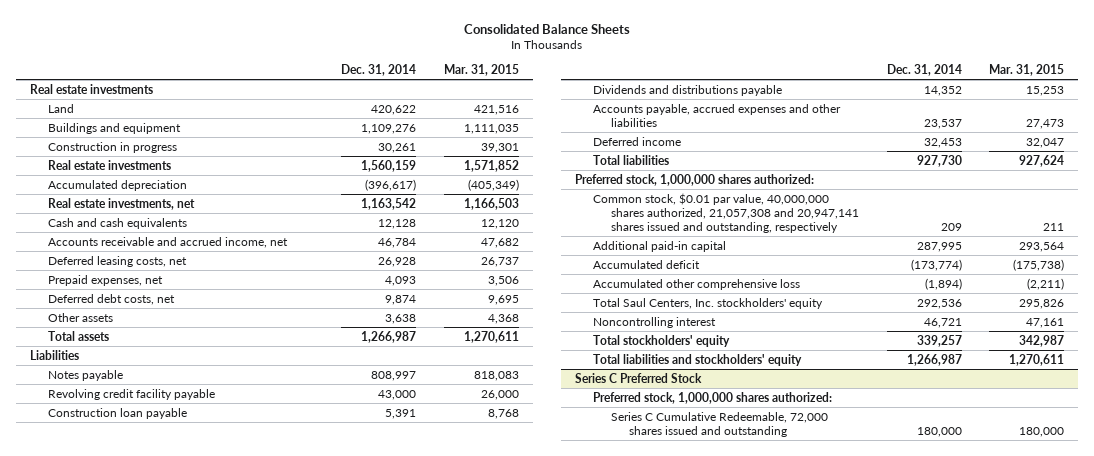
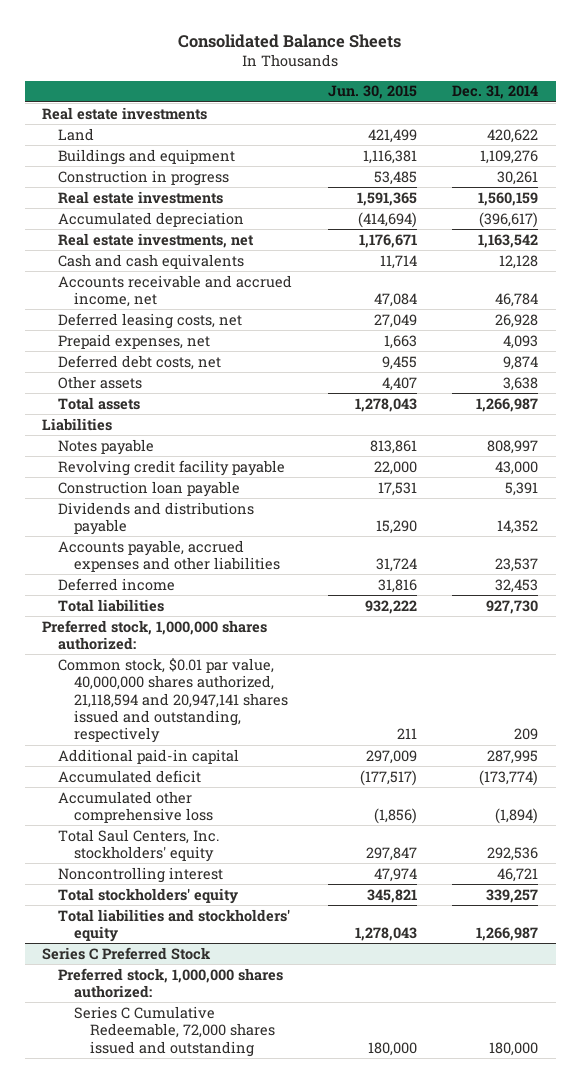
[443,64,519,77] Mar. 31, 2015 -> none
none -> [327,85,417,100] Jun. 30, 2015
[593,192,860,233] Common stock, $0.01 par value, 40,000,000 shares authorized, 21,057,308 and 20,947,141 shares issued and outstanding, respectively -> [58,657,289,744] Common stock, $0.01 par value, 40,000,000 shares authorized, 21,118,594 and 20,947,141 shares issued and outstanding, respectively

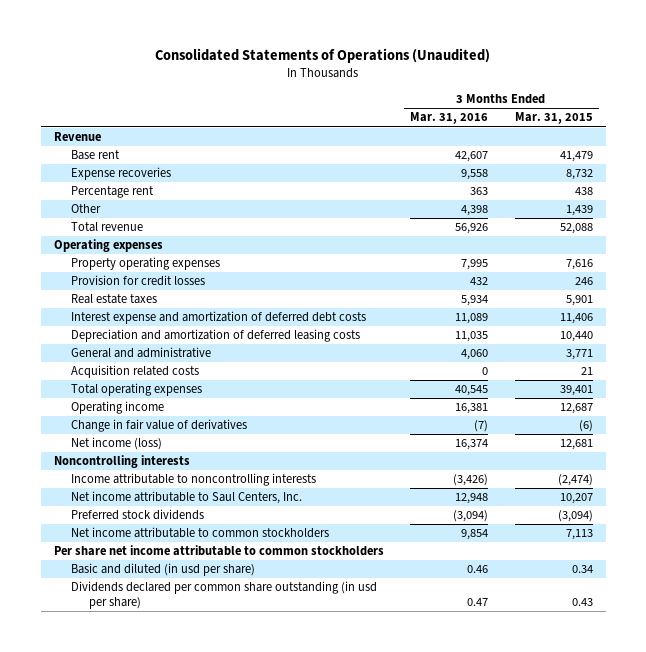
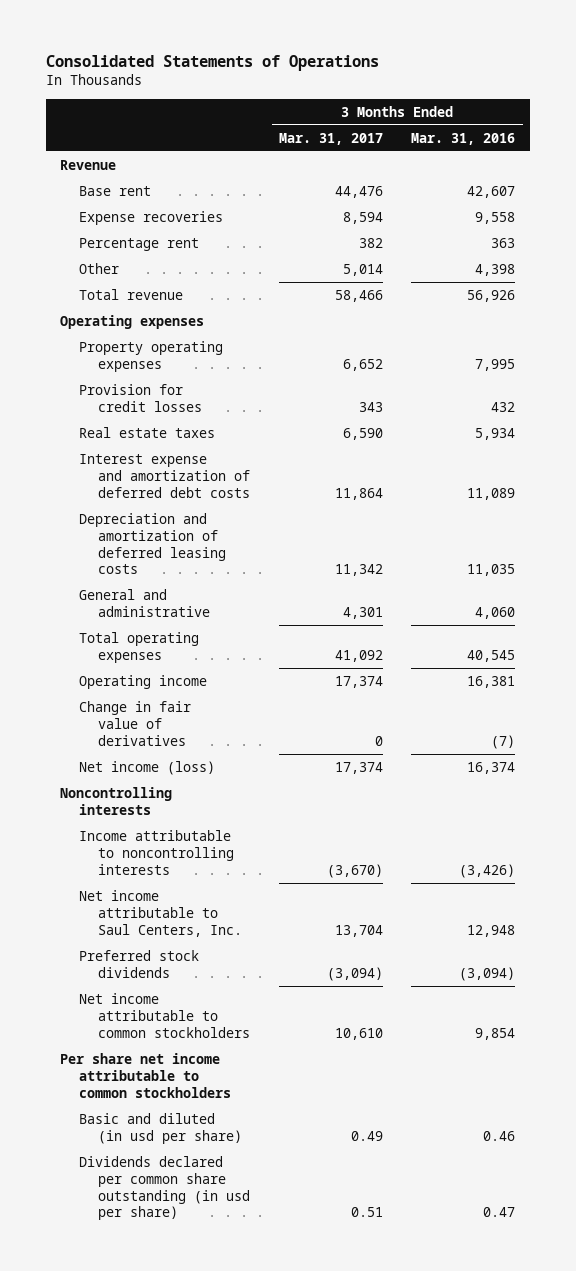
[155,48,491,64] Consolidated Statements of Operations (Unaudited) -> [45,55,379,72] Consolidated Statements of Operations
[514,112,593,125] Mar. 31, 2015 -> none
none -> [278,132,383,145] Mar. 31, 2017
[71,365,200,379] Acquisition related costs -> none

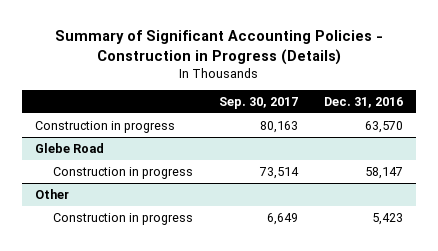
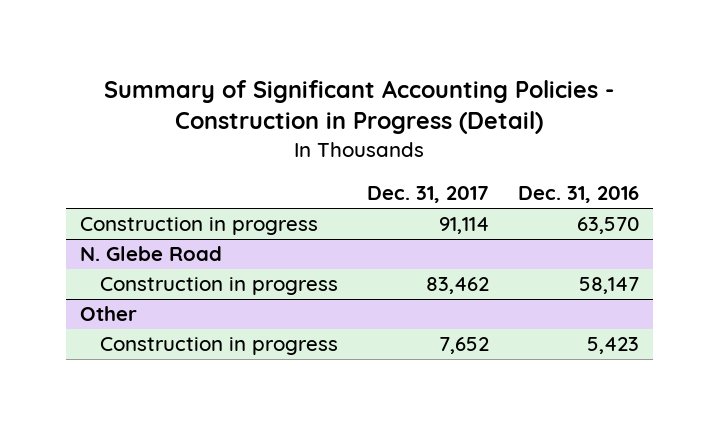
[54,30,383,65] Summary of Significant Accounting Policies - Construction in Progress (Details) -> [104,79,615,135] Summary of Significant Accounting Policies - Construction in Progress (Detail)
[218,96,298,109] Sep. 30, 2017 -> none
none -> [366,186,489,204] Dec. 31, 2017
[34,142,104,153] Glebe Road -> [80,246,223,262] N. Glebe Road

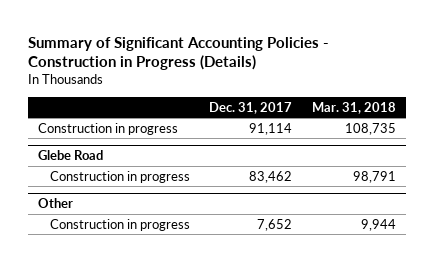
[104,79,615,135] Summary of Significant Accounting Policies - Construction in Progress (Detail) -> [28,36,330,71] Summary of Significant Accounting Policies - Construction in Progress (Details)
[517,186,639,204] Dec. 31, 2016 -> none
none -> [312,101,397,114] Mar. 31, 2018
[80,246,223,262] N. Glebe Road -> [38,150,104,161] Glebe Road

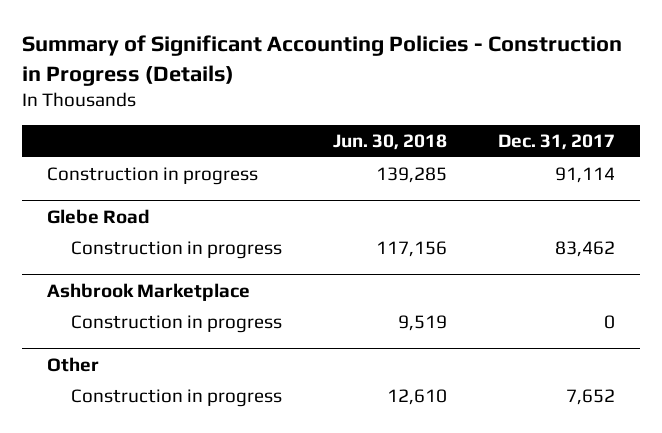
[312,101,397,114] Mar. 31, 2018 -> none
none -> [332,134,447,151] Jun. 30, 2018
none -> [47,282,251,301] Ashbrook Marketplace
none -> [70,314,282,333] Construction in progress

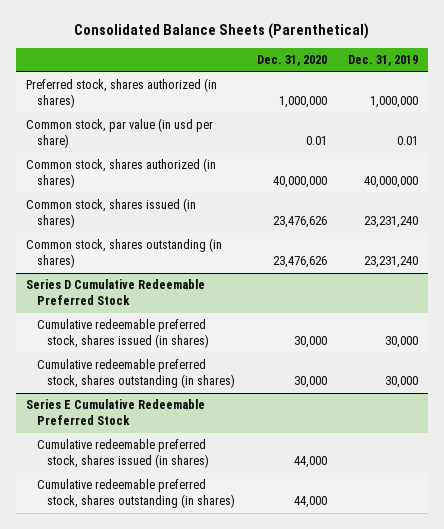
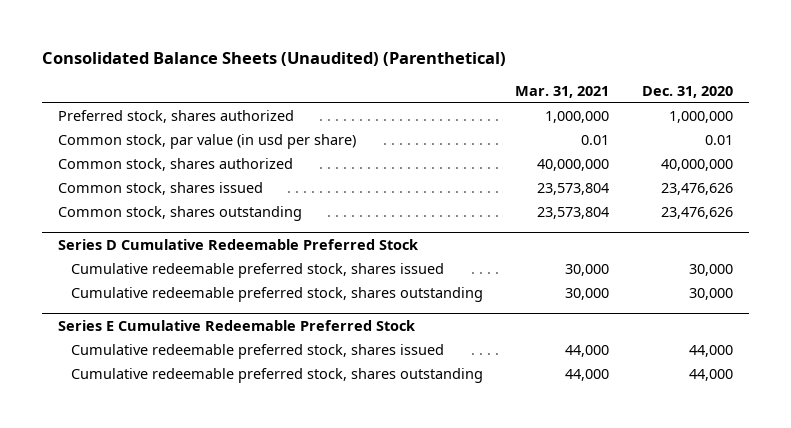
[73,23,369,40] Consolidated Balance Sheets (Parenthetical) -> [42,52,507,67] Consolidated Balance Sheets (Unaudited) (Parenthetical)
[347,55,418,67] Dec. 31, 2019 -> none
none -> [515,85,610,98] Mar. 31, 2021
[26,78,218,109] Preferred stock, shares authorized (in shares) -> [58,110,295,124] Preferred stock, shares authorized
[26,158,217,189] Common stock, shares authorized (in shares) -> [58,158,294,172] Common stock, shares authorized
[26,198,197,229] Common stock, shares issued (in shares) -> [58,182,264,196] Common stock, shares issued
[26,238,223,269] Common stock, shares outstanding (in shares) -> [58,206,303,222] Common stock, shares outstanding
[36,319,210,349] Cumulative redeemable preferred stock, shares issued (in shares) -> [70,263,444,279] Cumulative redeemable preferred stock, shares issued
[36,359,236,389] Cumulative redeemable preferred stock, shares outstanding (in shares) -> [70,287,483,303] Cumulative redeemable preferred stock, shares outstanding
[36,439,210,469] Cumulative redeemable preferred stock, shares issued (in shares) -> [70,344,444,360] Cumulative redeemable preferred stock, shares issued
[36,479,236,509] Cumulative redeemable preferred stock, shares outstanding (in shares) -> [70,368,483,384] Cumulative redeemable preferred stock, shares outstanding

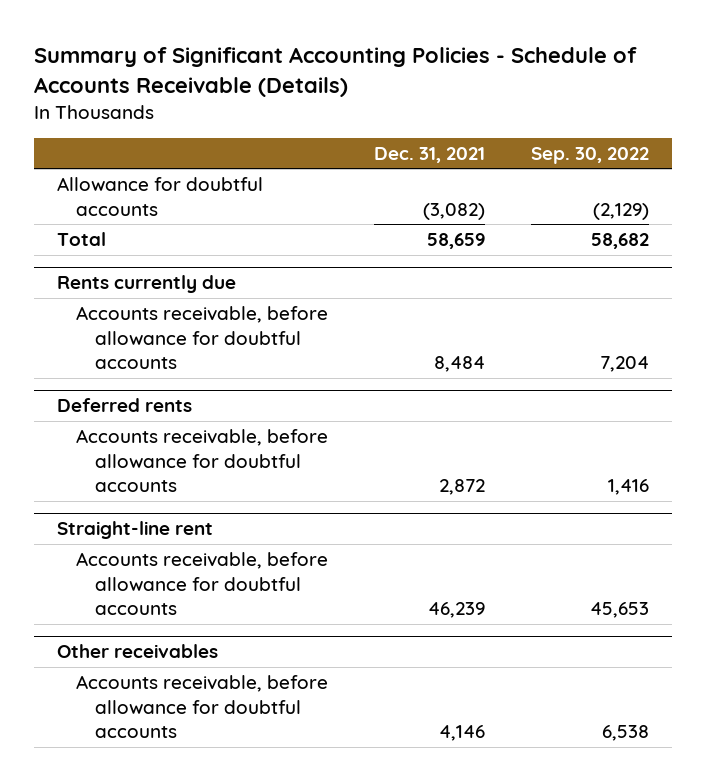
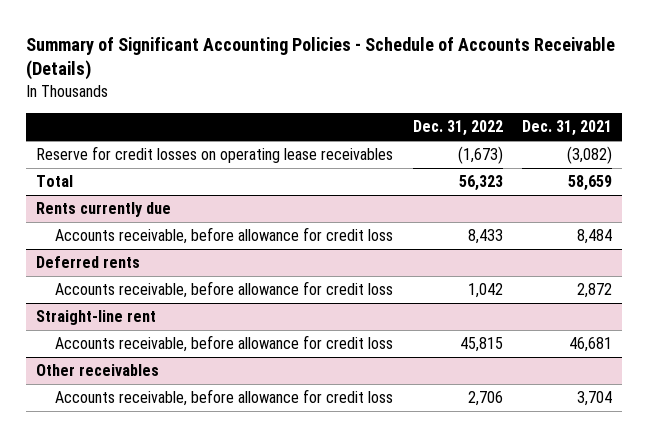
[530,146,649,164] Sep. 30, 2022 -> none
none -> [412,119,503,136] Dec. 31, 2022
[56,177,263,216] Allowance for doubtful accounts -> [36,146,394,164] Reserve for credit losses on operating lease receivables
[75,306,328,369] Accounts receivable, before allowance for doubtful accounts -> [54,227,393,245] Accounts receivable, before allowance for credit loss
[75,429,328,492] Accounts receivable, before allowance for doubtful accounts -> [54,281,393,299] Accounts receivable, before allowance for credit loss
[75,552,328,615] Accounts receivable, before allowance for doubtful accounts -> [54,335,393,353] Accounts receivable, before allowance for credit loss
[427,601,485,618] 46,239 -> [569,337,613,353] 46,681
[75,675,328,738] Accounts receivable, before allowance for doubtful accounts -> [54,389,393,407] Accounts receivable, before allowance for credit loss
[438,724,485,741] 4,146 -> [577,391,613,407] 3,704

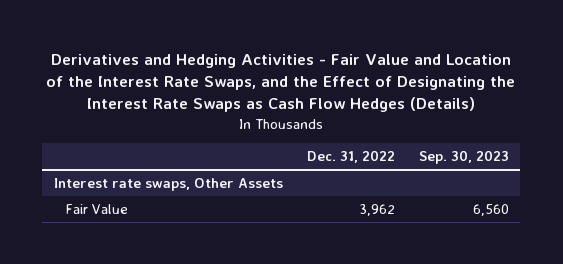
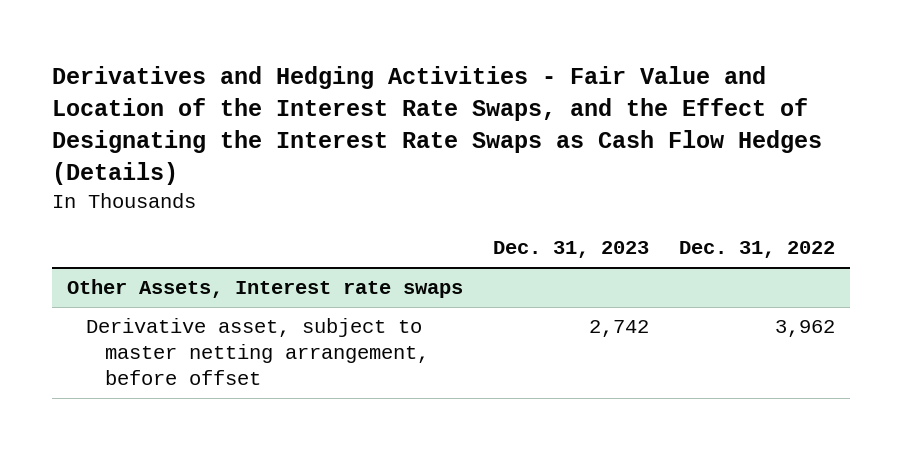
[418,149,509,164] Sep. 30, 2023 -> none
none -> [492,241,649,259] Dec. 31, 2023
[54,177,284,191] Interest rate swaps, Other Assets -> [67,279,464,299] Other Assets, Interest rate swaps
[64,203,128,214] Fair Value -> [86,318,430,386] Derivative asset, subject to master netting arrangement, before offset

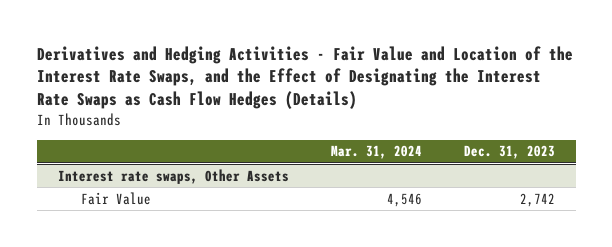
[678,241,835,259] Dec. 31, 2022 -> none
none -> [330,145,422,160] Mar. 31, 2024
[67,279,464,299] Other Assets, Interest rate swaps -> [57,168,289,184] Interest rate swaps, Other Assets
[86,318,430,386] Derivative asset, subject to master netting arrangement, before offset -> [80,191,151,205] Fair Value

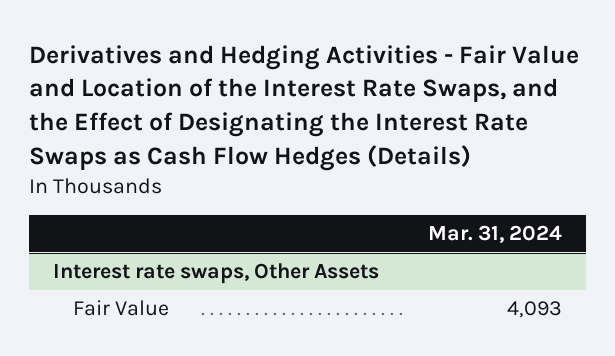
[463,145,555,160] Dec. 31, 2023 -> none
[386,192,422,207] 4,546 -> [506,301,562,319] 4,093

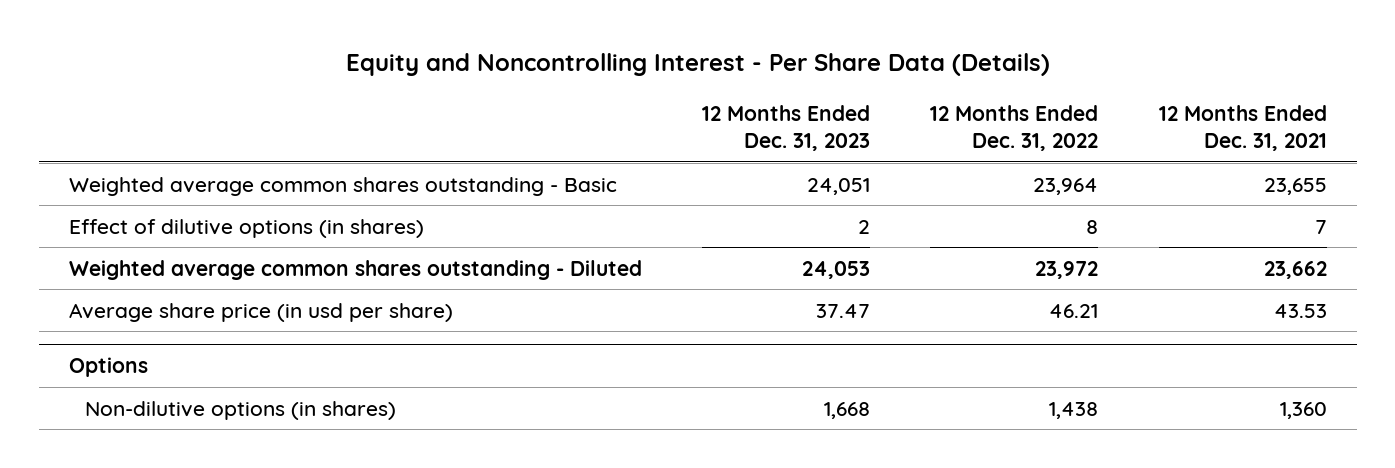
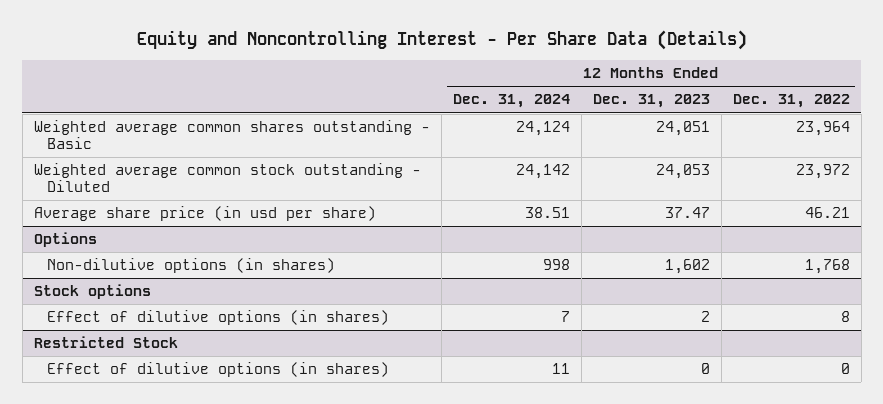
[1158,104,1327,151] 12 Months Ended Dec. 31, 2021 -> none
none -> [452,94,570,109] Dec. 31, 2024
[68,218,424,238] Effect of dilutive options (in shares) -> none
[68,259,642,280] Weighted average common shares outstanding - Diluted -> [33,163,421,193] Weighted average common stock outstanding - Diluted
[824,401,871,419] 1,668 -> [664,259,710,275] 1,602
[1049,401,1099,419] 1,438 -> [804,259,850,275] 1,768
none -> [33,284,151,300] Stock options
none -> [46,310,389,326] Effect of dilutive options (in shares)
none -> [33,336,178,349] Restricted Stock
none -> [46,362,389,378] Effect of dilutive options (in shares)

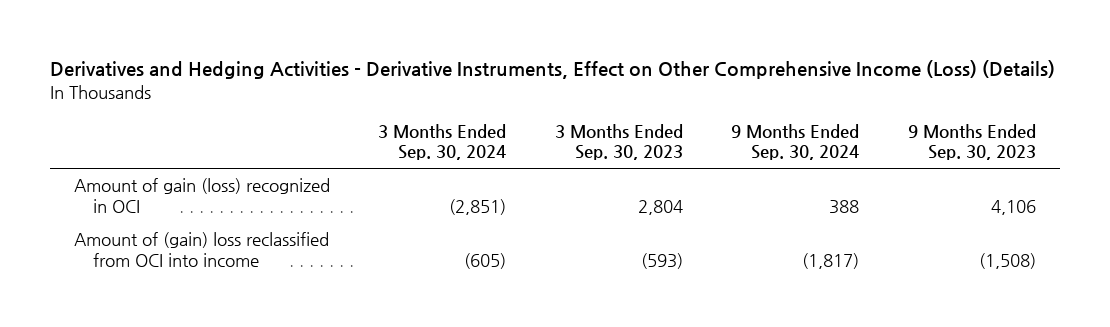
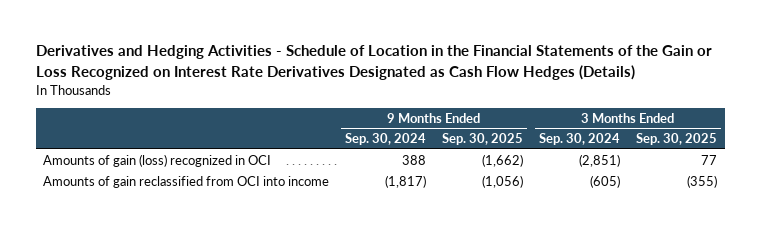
[49,60,1055,80] Derivatives and Hedging Activities - Derivative Instruments, Effect on Other Comprehensive Income (Loss) (Details) -> [35,45,712,80] Derivatives and Hedging Activities - Schedule of Location in the Financial Statements of the Gain or Loss Recognized on Interest Rate Derivatives Designated as Cash Flow Hedges (Details)
[554,123,683,161] 3 Months Ended Sep. 30, 2023 -> none
[907,123,1036,161] 9 Months Ended Sep. 30, 2023 -> none
none -> [442,133,524,146] Sep. 30, 2025
none -> [635,133,717,146] Sep. 30, 2025
[73,178,330,214] Amount of gain (loss) recognized in OCI -> [43,154,272,168] Amounts of gain (loss) recognized in OCI
[73,232,329,268] Amount of (gain) loss reclassified from OCI into income -> [43,176,330,189] Amounts of gain reclassified from OCI into income

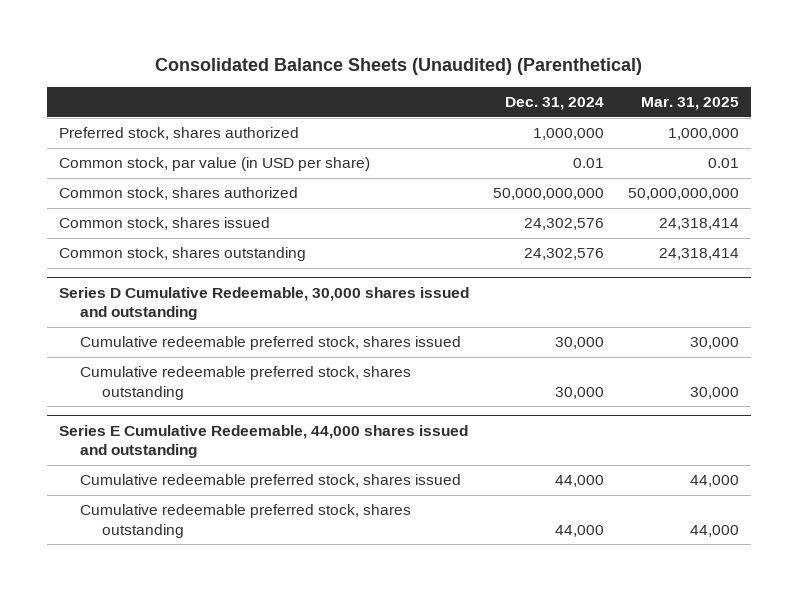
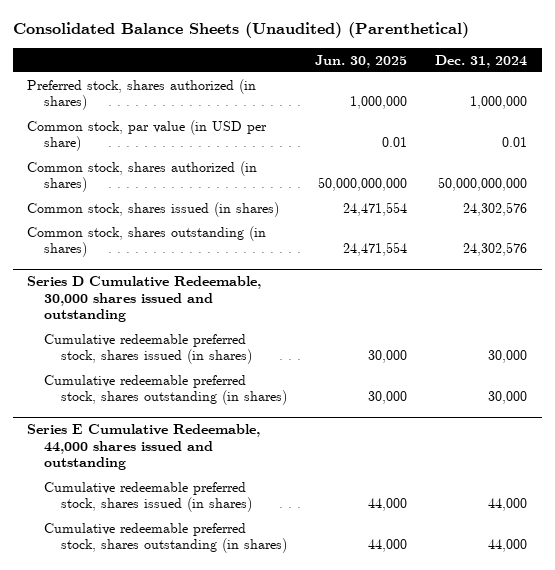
[641,97,740,111] Mar. 31, 2025 -> none
none -> [315,54,408,68] Jun. 30, 2025
[59,127,300,141] Preferred stock, shares authorized -> [27,78,257,111] Preferred stock, shares authorized (in shares)
[59,187,299,201] Common stock, shares authorized -> [27,160,258,193] Common stock, shares authorized (in shares)
[59,217,271,231] Common stock, shares issued -> [27,201,280,217] Common stock, shares issued (in shares)
[59,247,307,262] Common stock, shares outstanding -> [27,225,267,258] Common stock, shares outstanding (in shares)
[80,336,462,351] Cumulative redeemable preferred stock, shares issued -> [44,333,252,365] Cumulative redeemable preferred stock, shares issued (in shares)
[80,366,412,400] Cumulative redeemable preferred stock, shares outstanding -> [44,374,287,406] Cumulative redeemable preferred stock, shares outstanding (in shares)
[80,474,462,489] Cumulative redeemable preferred stock, shares issued -> [44,481,252,513] Cumulative redeemable preferred stock, shares issued (in shares)
[80,504,412,538] Cumulative redeemable preferred stock, shares outstanding -> [44,522,287,554] Cumulative redeemable preferred stock, shares outstanding (in shares)

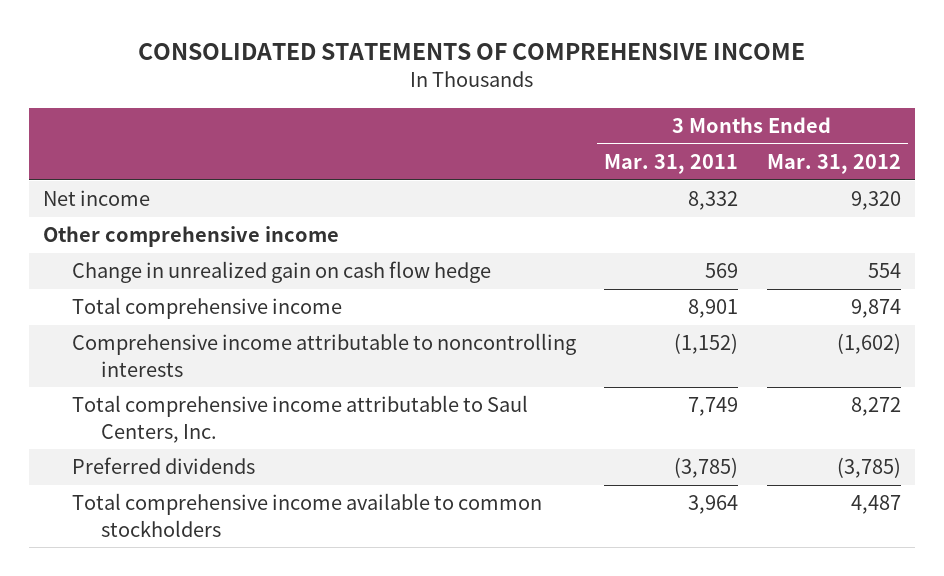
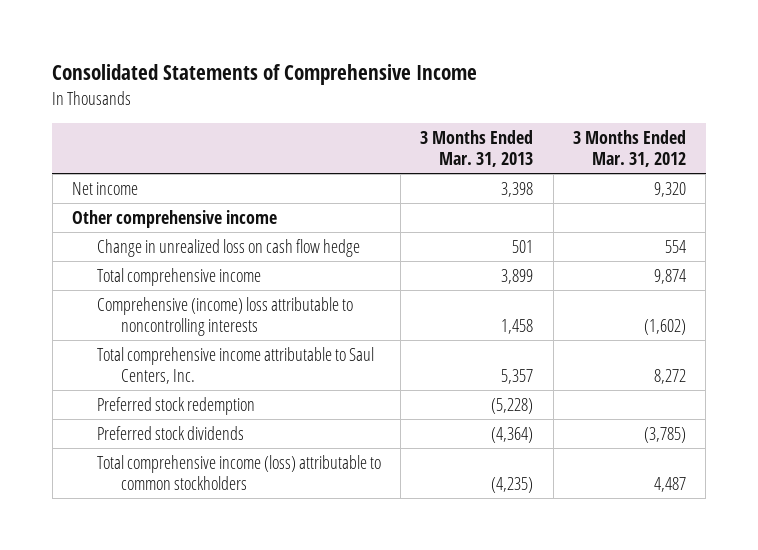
[137,43,805,61] CONSOLIDATED STATEMENTS OF COMPREHENSIVE INCOME -> [52,64,478,86] Consolidated Statements of Comprehensive Income
[604,154,739,175] Mar. 31, 2011 -> none
none -> [420,129,534,167] 3 Months Ended Mar. 31, 2013
[72,261,492,284] Change in unrealized gain on cash flow hedge -> [96,238,360,257] Change in unrealized loss on cash flow hedge
[72,333,577,377] Comprehensive income attributable to noncontrolling interests -> [96,296,353,337] Comprehensive (income) loss attributable to noncontrolling interests
none -> [96,396,255,415] Preferred stock redemption
[72,457,256,475] Preferred dividends -> [96,425,244,440] Preferred stock dividends
[72,493,543,537] Total comprehensive income available to common stockholders -> [96,454,381,491] Total comprehensive income (loss) attributable to common stockholders

